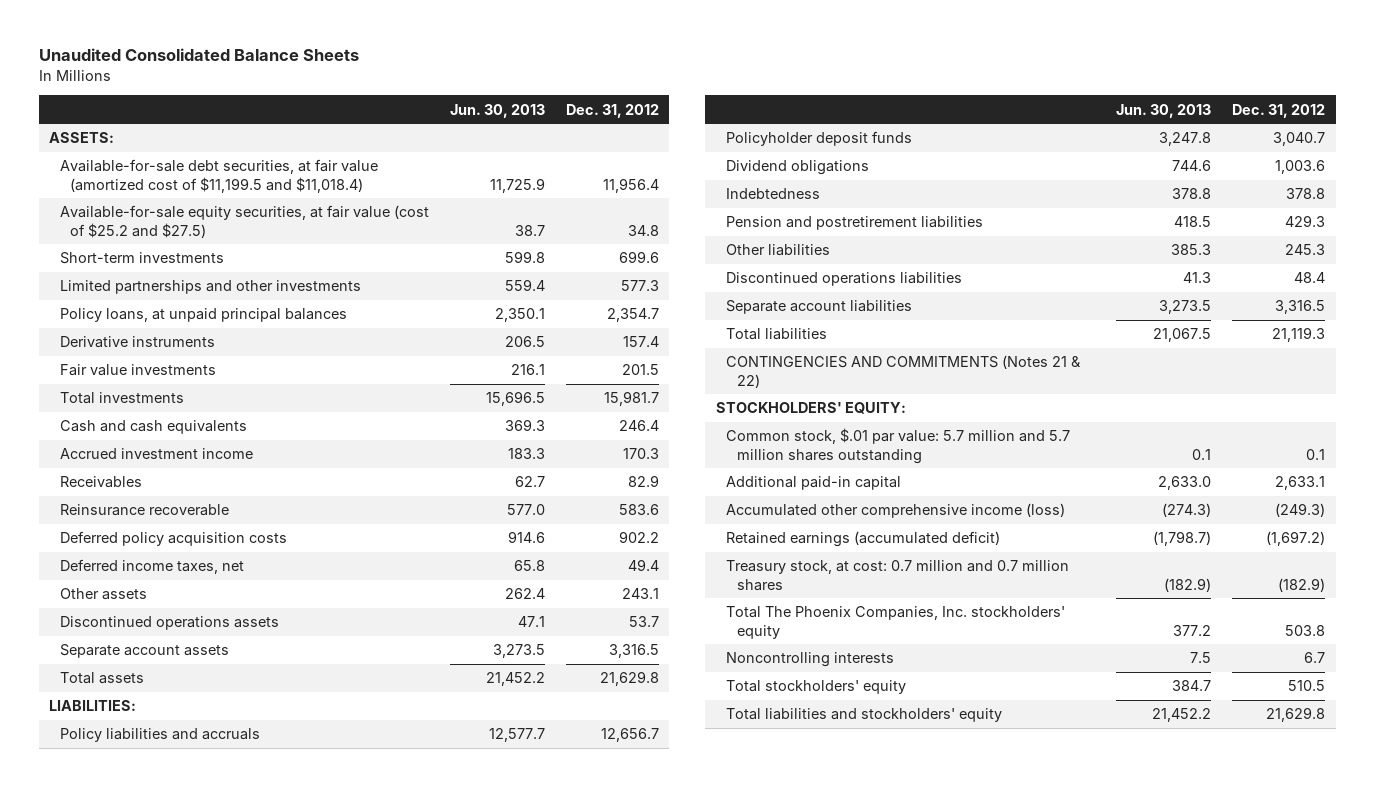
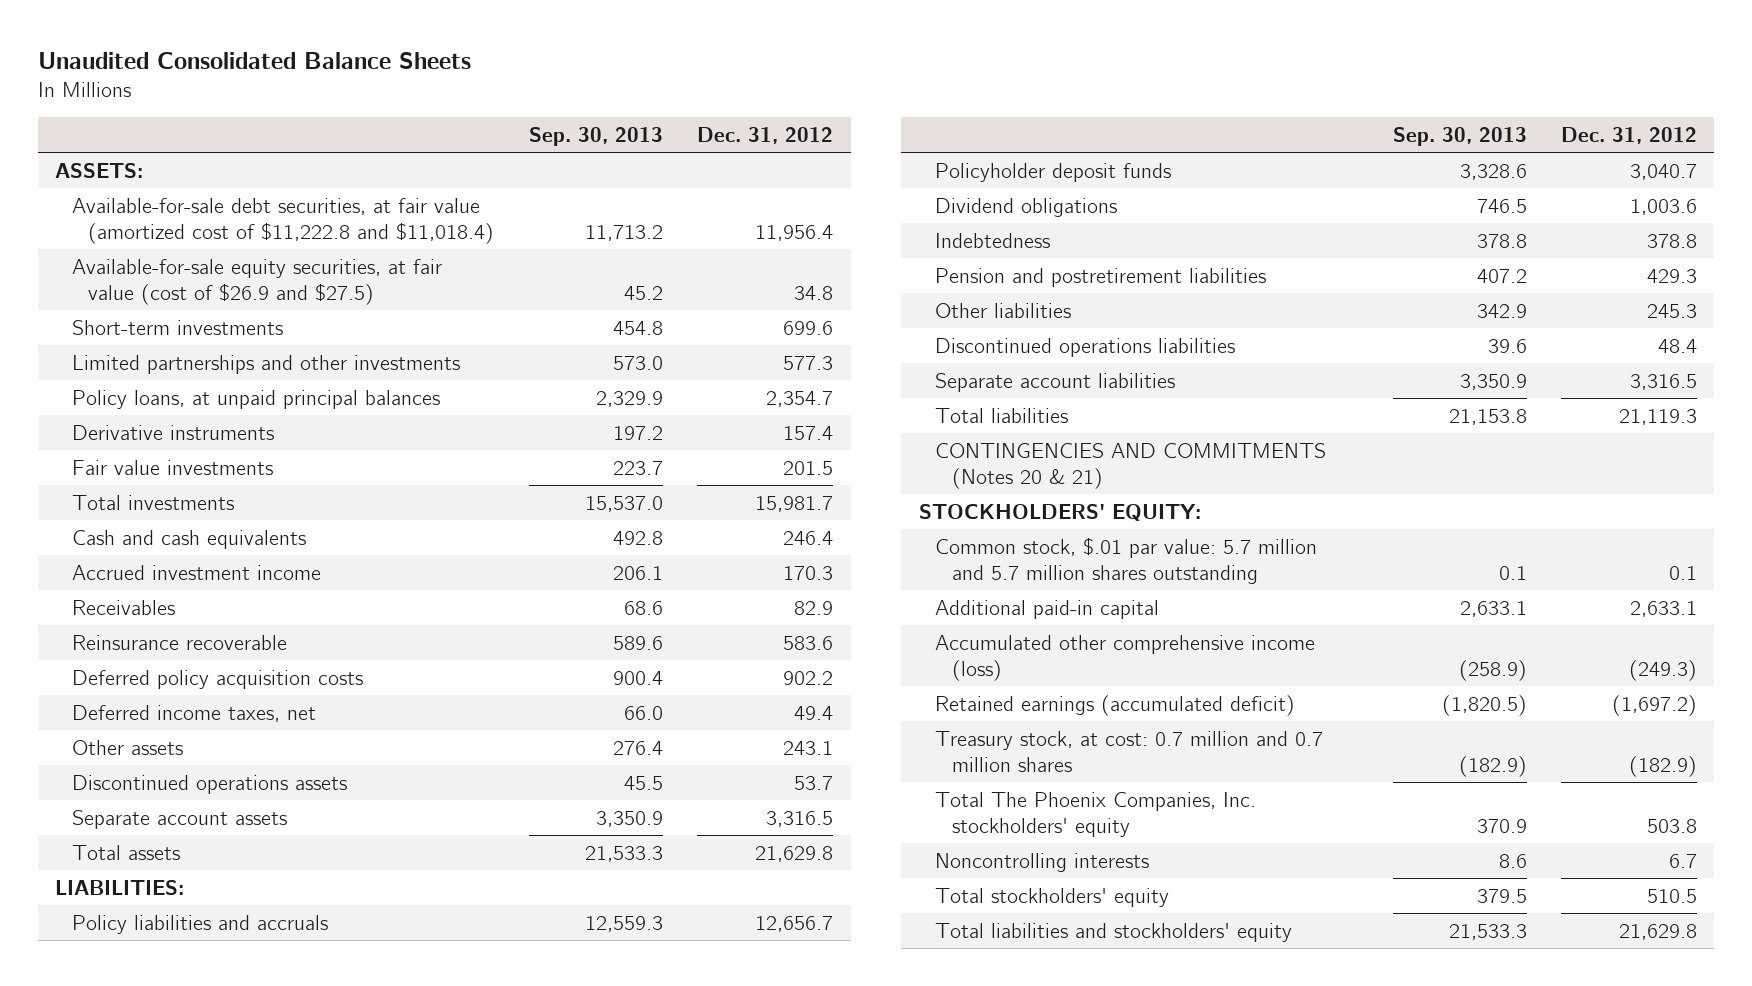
[449,103,545,118] Jun. 30, 2013 -> none
none -> [528,126,663,146] Sep. 30, 2013
[59,159,378,193] Available-for-sale debt securities, at fair value (amortized cost of $11,199.5 and $11,018.4) -> [71,197,495,244] Available-for-sale debt securities, at fair value (amortized cost of $11,222.8 and $11,018.4)
[59,205,429,238] Available-for-sale equity securities, at fair value (cost of $25.2 and $27.5) -> [71,258,442,305] Available-for-sale equity securities, at fair value (cost of $26.9 and $27.5)
[726,355,1082,388] CONTINGENCIES AND COMMITMENTS (Notes 21 & 22) -> [935,442,1327,489] CONTINGENCIES AND COMMITMENTS (Notes 20 & 21)

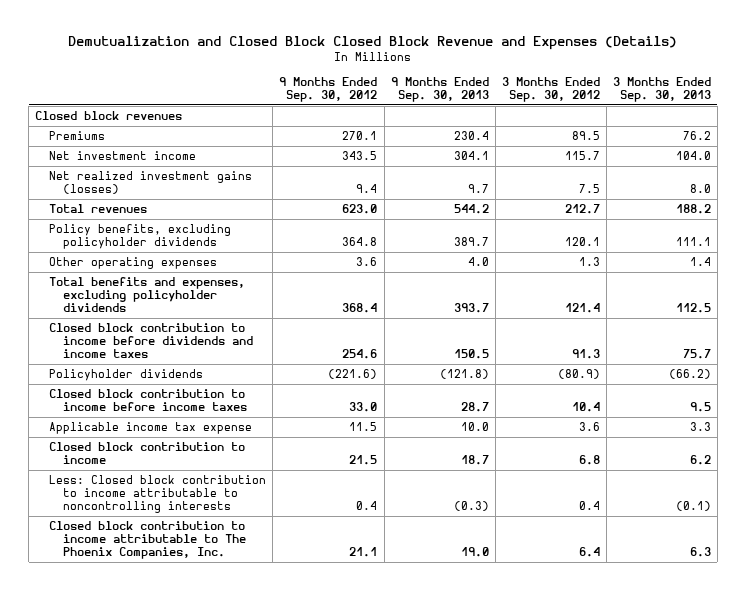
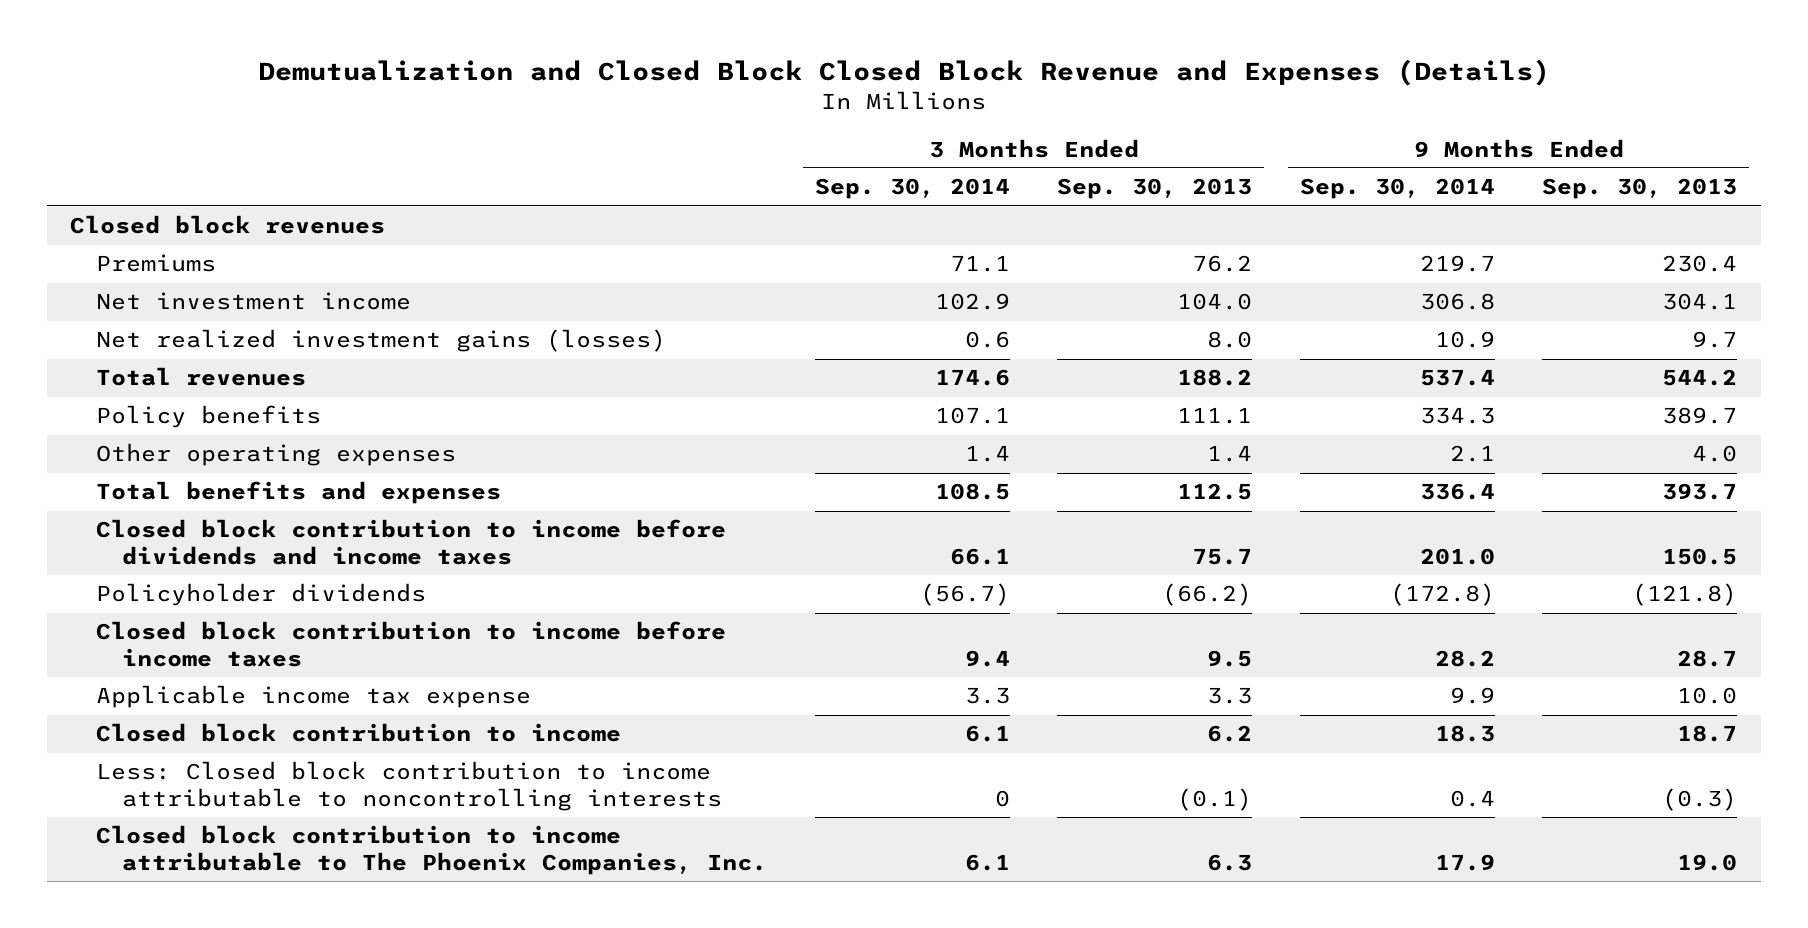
[279,76,378,103] 9 Months Ended Sep. 30, 2012 -> none
[501,76,600,103] 3 Months Ended Sep. 30, 2012 -> none
none -> [814,178,1010,200] Sep. 30, 2014
none -> [1299,178,1495,200] Sep. 30, 2014
[49,224,232,250] Policy benefits, excluding policyholder dividends -> [96,405,322,429] Policy benefits
[49,277,246,313] Total benefits and expenses, excluding policyholder dividends -> [96,481,502,505] Total benefits and expenses

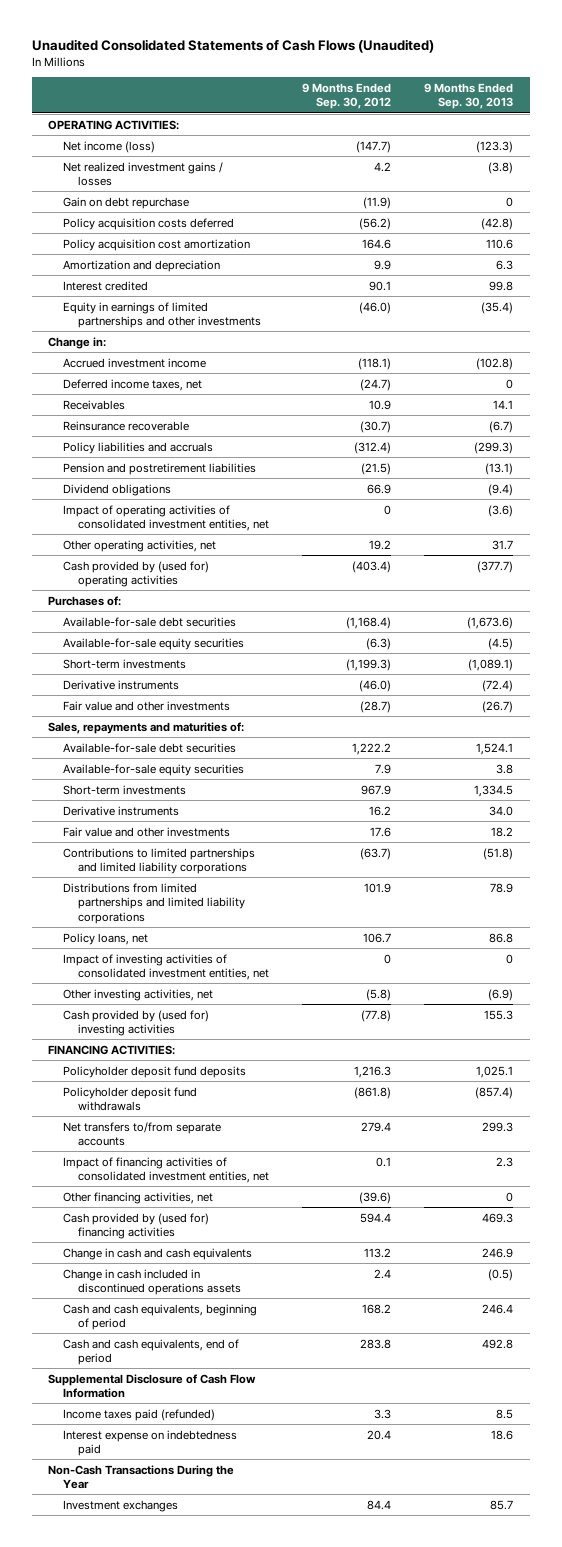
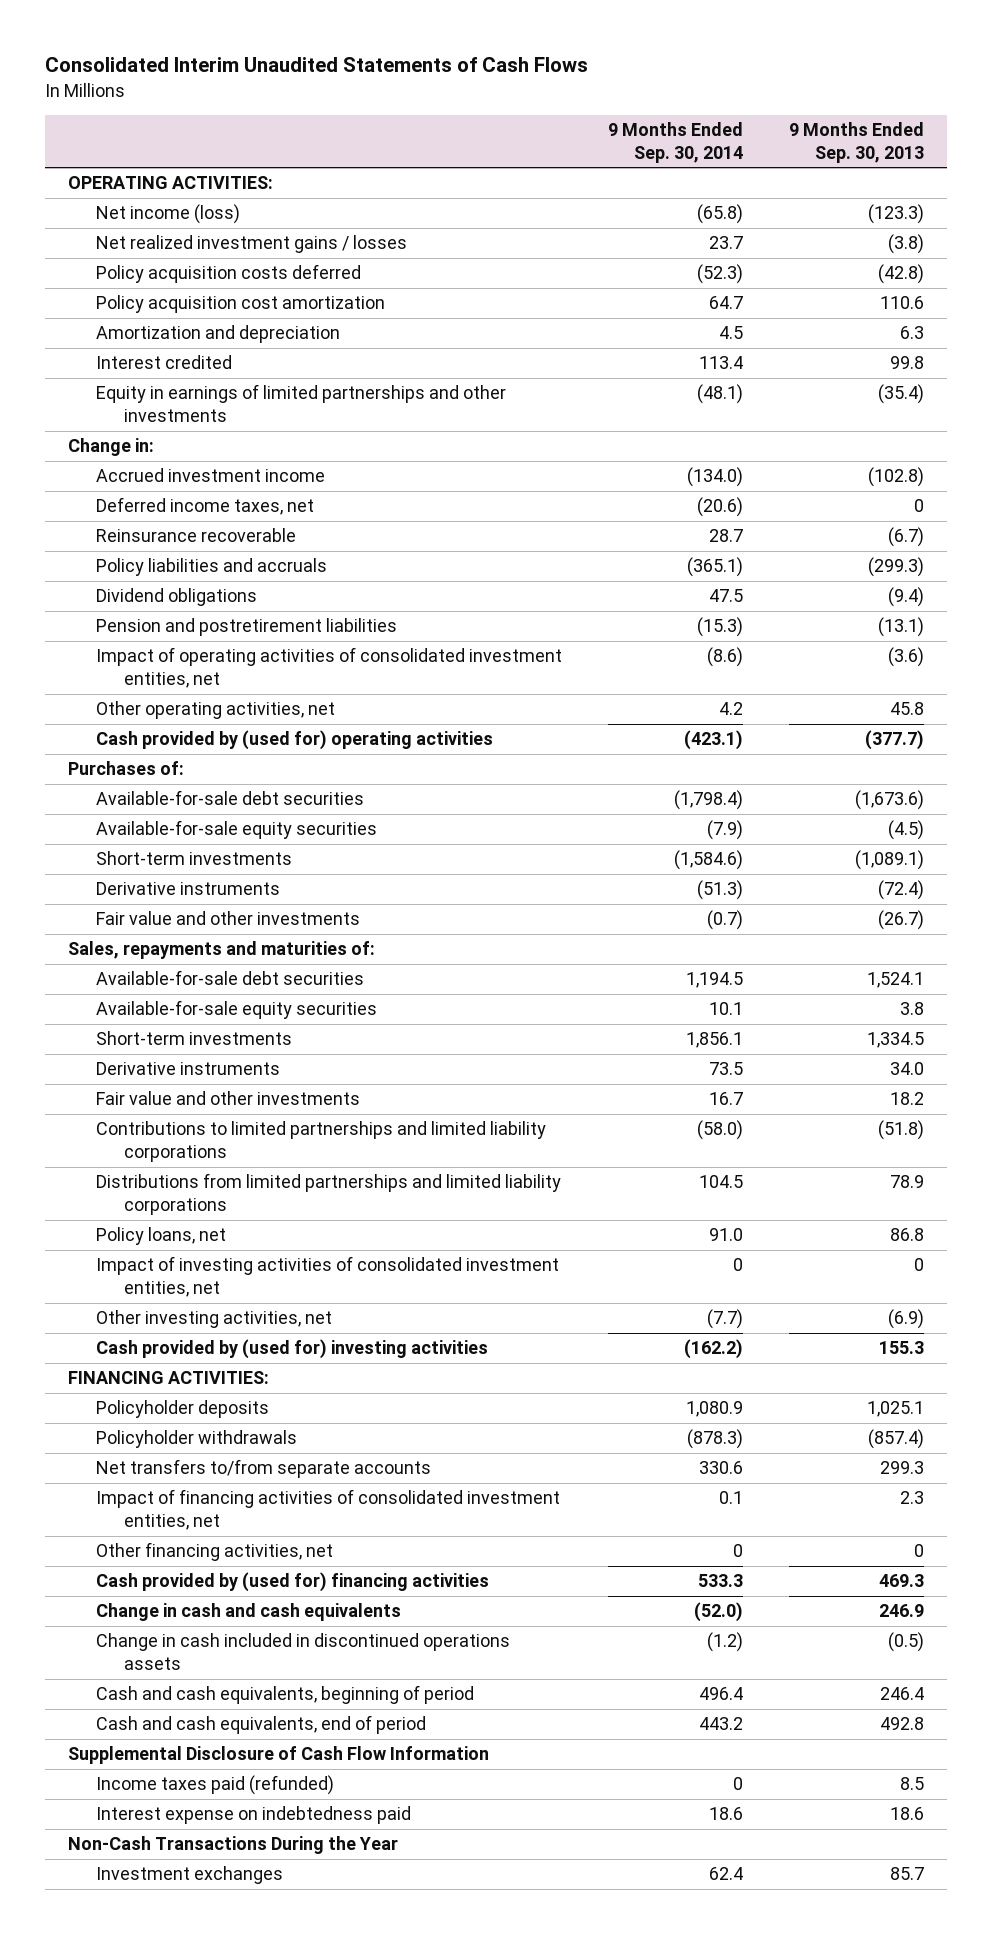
[31,38,434,53] Unaudited Consolidated Statements of Cash Flows (Unaudited) -> [44,57,588,73] Consolidated Interim Unaudited Statements of Cash Flows
[302,82,392,110] 9 Months Ended Sep. 30, 2012 -> none
none -> [607,122,743,163] 9 Months Ended Sep. 30, 2014
[63,196,190,209] Gain on debt repurchase -> none
[63,399,126,410] Receivables -> none
[63,462,257,475] Pension and postretirement liabilities -> [95,618,397,637] Pension and postretirement liabilities
[492,539,514,550] 31.7 -> [889,702,924,716] 45.8
[63,1065,247,1078] Policyholder deposit fund deposits -> [95,1400,269,1419] Policyholder deposits
[63,1086,198,1112] Policyholder deposit fund withdrawals -> [95,1430,297,1449] Policyholder withdrawals

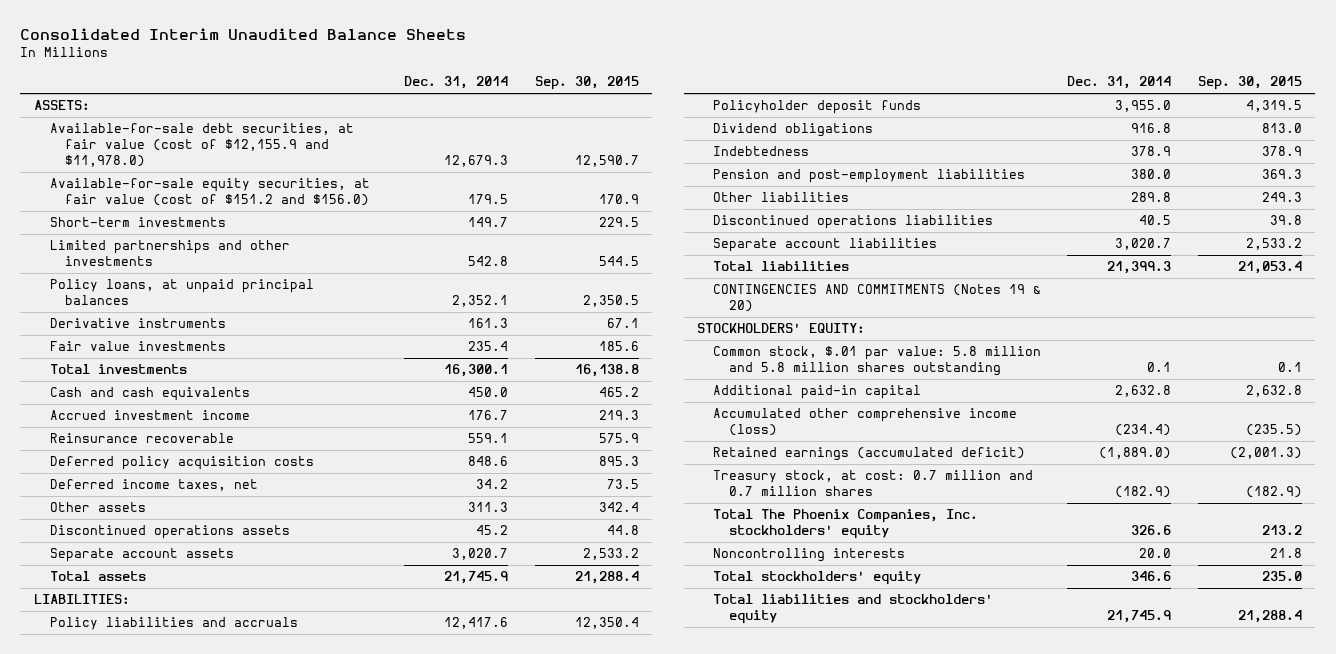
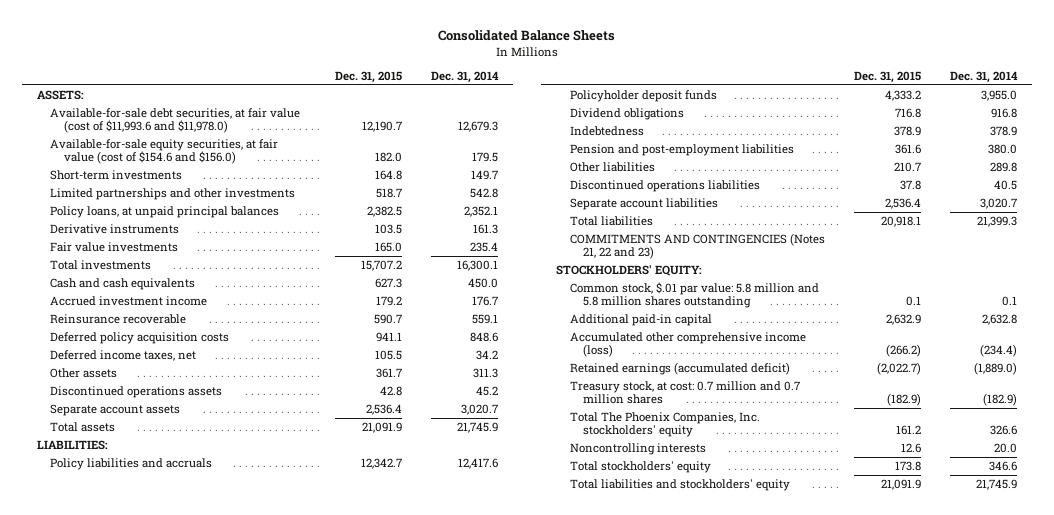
[20,28,467,41] Consolidated Interim Unaudited Balance Sheets -> [438,30,616,42] Consolidated Balance Sheets
[534,76,639,91] Sep. 30, 2015 -> none
none -> [334,70,402,83] Dec. 31, 2015
[49,123,354,167] Available-for-sale debt securities, at fair value (cost of $12,155.9 and $11,978.0) -> [50,107,301,134] Available-for-sale debt securities, at fair value (cost of $11,993.6 and $11,978.0)
[49,178,370,207] Available-for-sale equity securities, at fair value (cost of $151.2 and $156.0) -> [50,138,279,165] Available-for-sale equity securities, at fair value (cost of $154.6 and $156.0)
[712,284,1041,313] CONTINGENCIES AND COMMITMENTS (Notes 19 & 20) -> [569,232,825,260] COMMITMENTS AND CONTINGENCIES (Notes 21, 22 and 23)

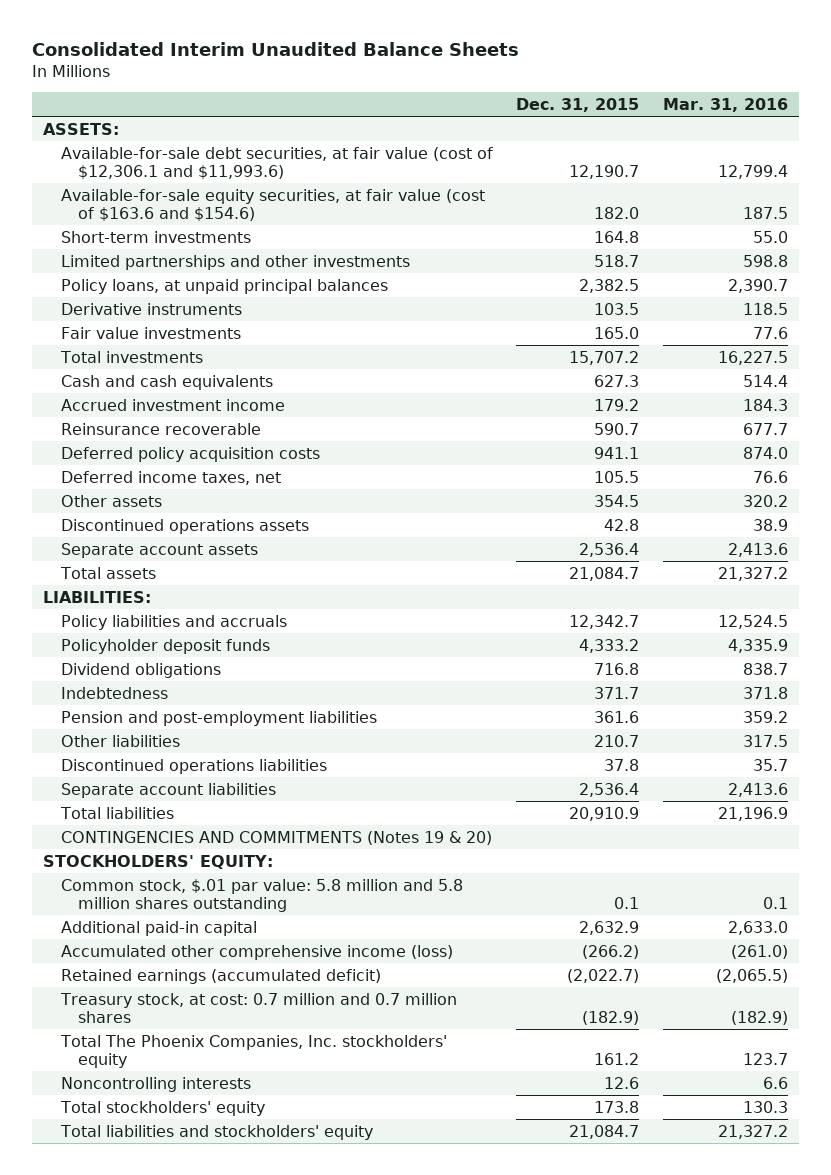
[438,30,616,42] Consolidated Balance Sheets -> [31,41,519,56] Consolidated Interim Unaudited Balance Sheets
[431,70,500,83] Dec. 31, 2014 -> none
none -> [662,97,788,112] Mar. 31, 2016
[50,107,301,134] Available-for-sale debt securities, at fair value (cost of $11,993.6 and $11,978.0) -> [60,146,493,179] Available-for-sale debt securities, at fair value (cost of $12,306.1 and $11,993.6)
[50,138,279,165] Available-for-sale equity securities, at fair value (cost of $154.6 and $156.0) -> [60,188,485,221] Available-for-sale equity securities, at fair value (cost of $163.6 and $154.6)
[375,367,402,378] 361.7 -> [594,494,640,507] 354.5
[361,421,402,433] 21,091.9 -> [569,566,640,581] 21,084.7
[893,125,921,136] 378.9 -> [594,686,640,699] 371.7
[880,215,921,227] 20,918.1 -> [569,806,640,821] 20,910.9
[569,232,825,260] COMMITMENTS AND CONTINGENCIES (Notes 21, 22 and 23) -> [60,830,492,845] CONTINGENCIES AND COMMITMENTS (Notes 19 & 20)
[880,478,921,490] 21,091.9 -> [569,1124,640,1139] 21,084.7

